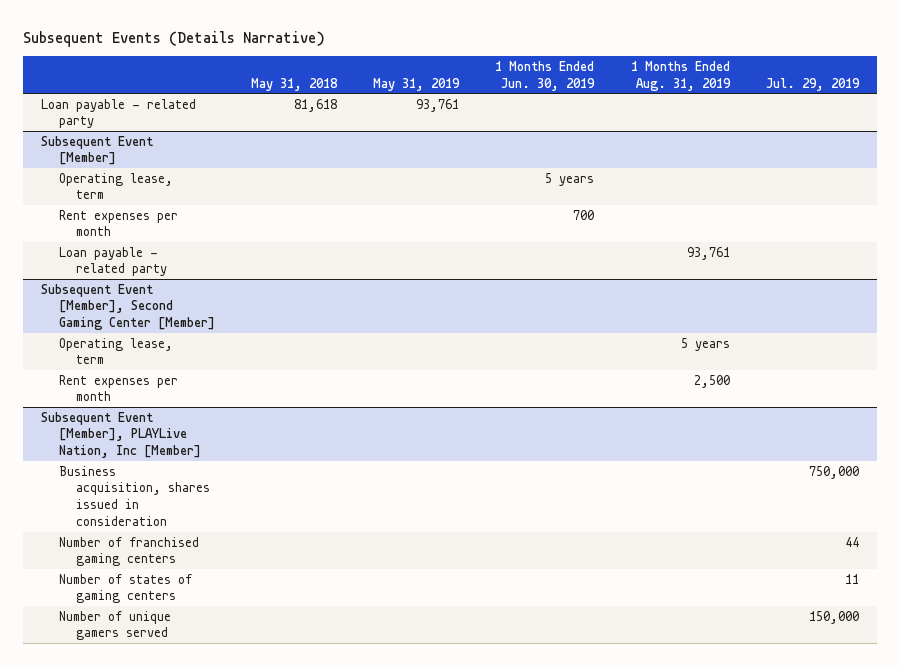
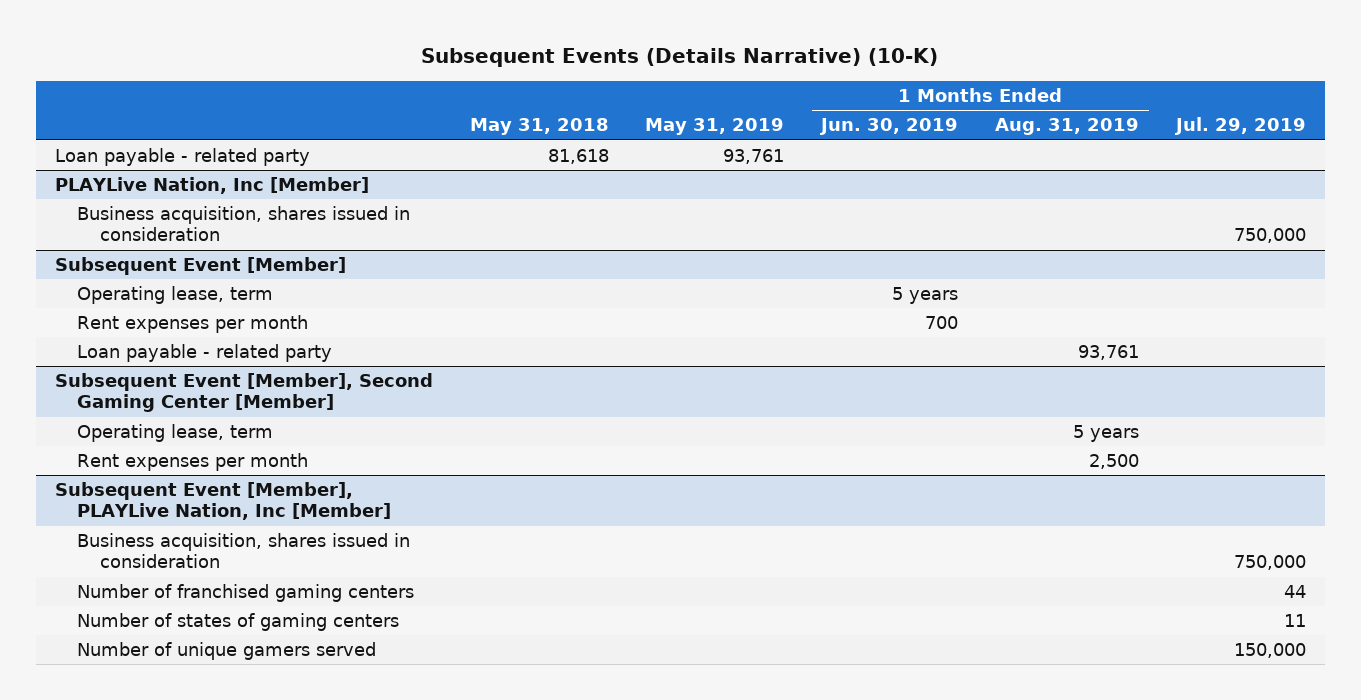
[23,31,326,48] Subsequent Events (Details Narrative) -> [421,48,939,68] Subsequent Events (Details Narrative) (10-K)
none -> [54,177,369,195] PLAYLive Nation, Inc [Member]
none -> [77,206,411,242] Business acquisition, shares issued in consideration

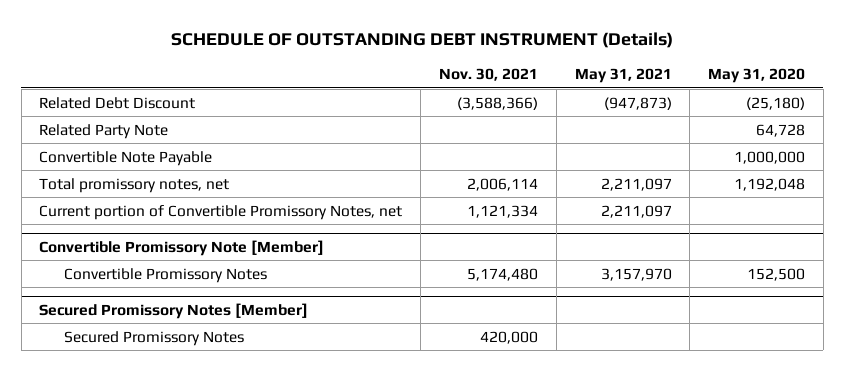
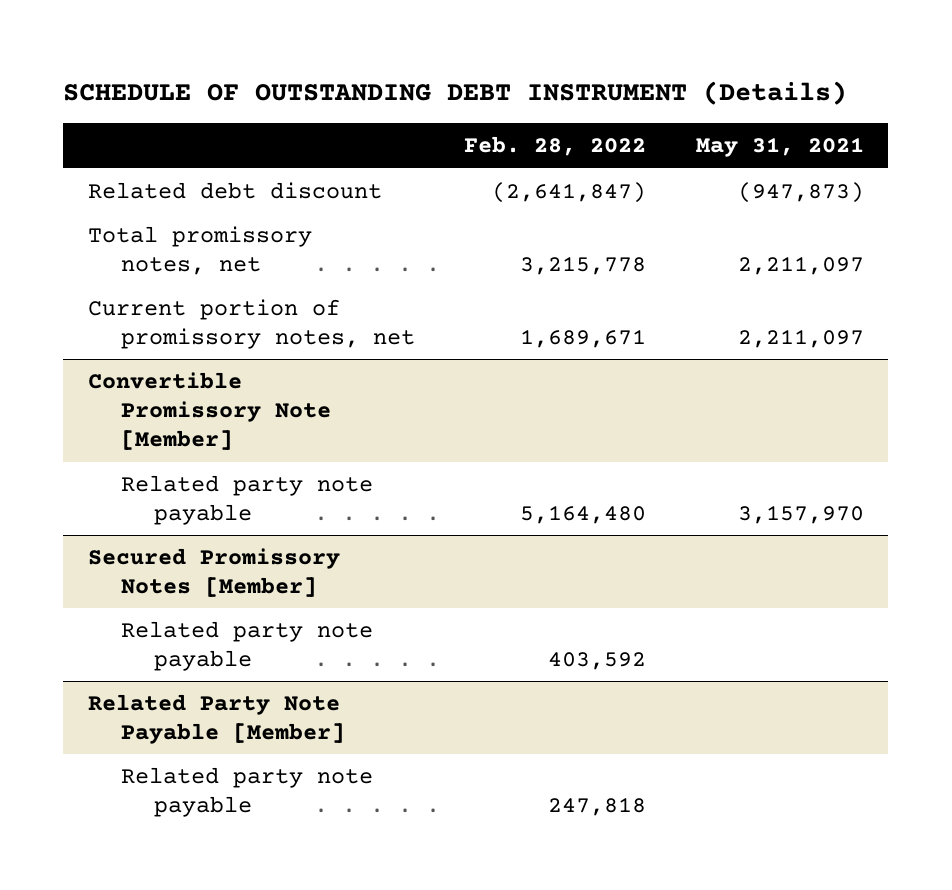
[438,68,538,82] Nov. 30, 2021 -> none
[708,68,806,84] May 31, 2020 -> none
none -> [464,136,647,157] Feb. 28, 2022
[39,123,169,139] Related Party Note -> none
[39,150,213,166] Convertible Note Payable -> none
[39,96,196,109] Related Debt Discount -> [88,182,383,200] Related debt discount
[39,204,403,220] Current portion of Convertible Promissory Notes, net -> [88,299,416,350] Current portion of promissory notes, net
[63,267,267,283] Convertible Promissory Notes -> [121,475,374,526] Related party note payable
[63,330,244,346] Secured Promissory Notes -> none
none -> [121,621,374,672] Related party note payable
none -> [88,694,346,745] Related Party Note Payable [Member]
none -> [121,767,374,818] Related party note payable

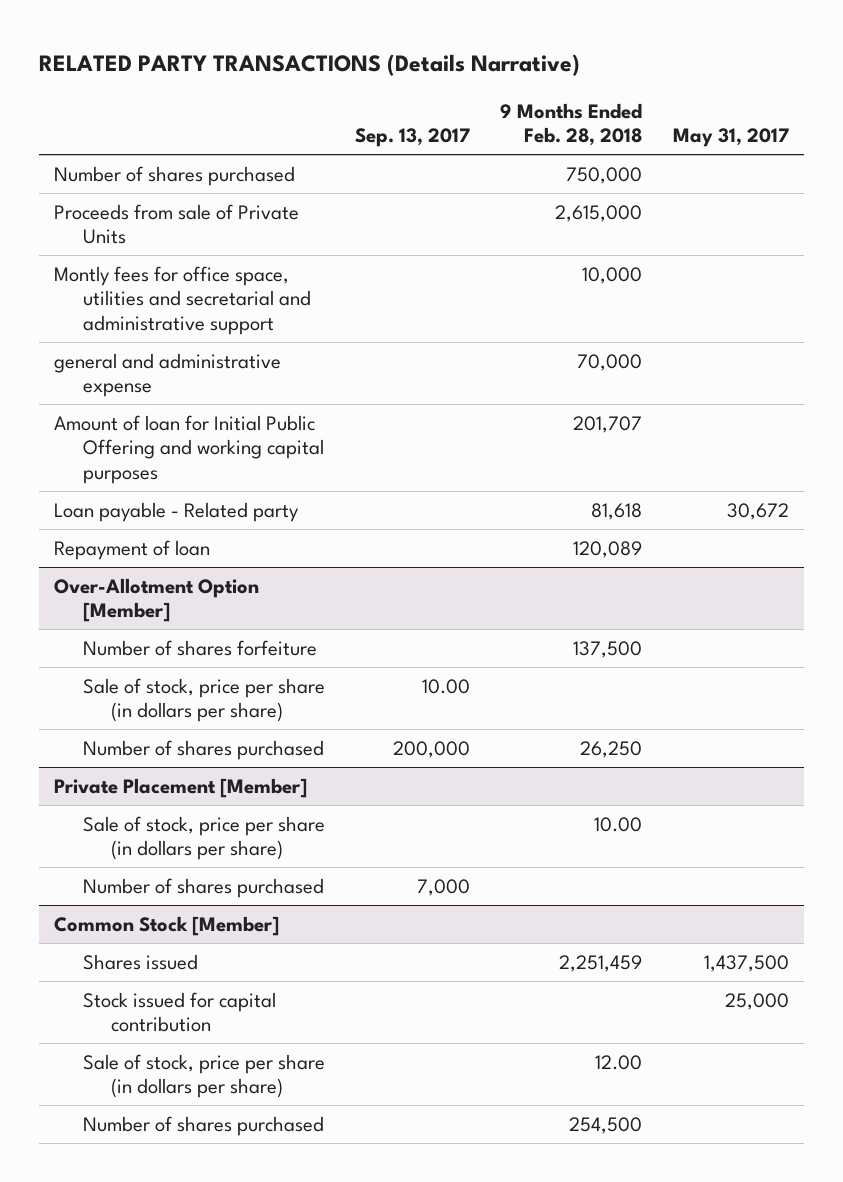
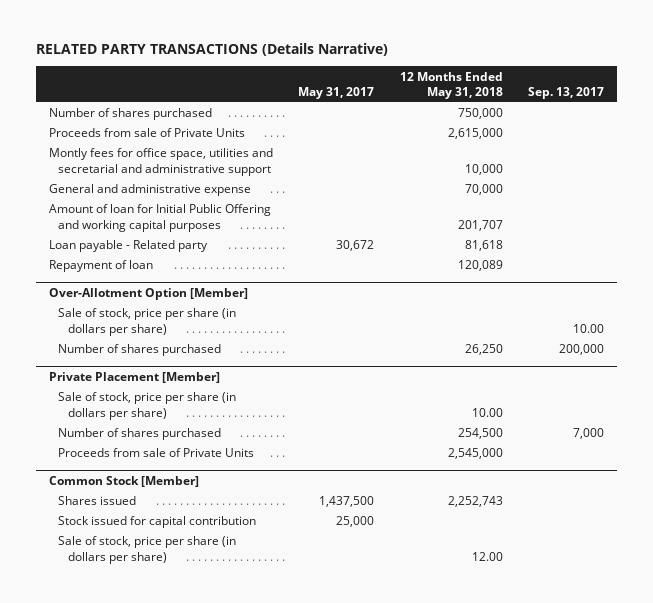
[500,102,643,147] 9 Months Ended Feb. 28, 2018 -> none
none -> [399,71,503,99] 12 Months Ended May 31, 2018
[54,352,282,398] general and administrative expense -> [48,184,251,197] General and administrative expense
[82,639,317,656] Number of shares forfeiture -> none
none -> [58,448,255,458] Proceeds from sale of Private Units
[82,1115,324,1136] Number of shares purchased -> none

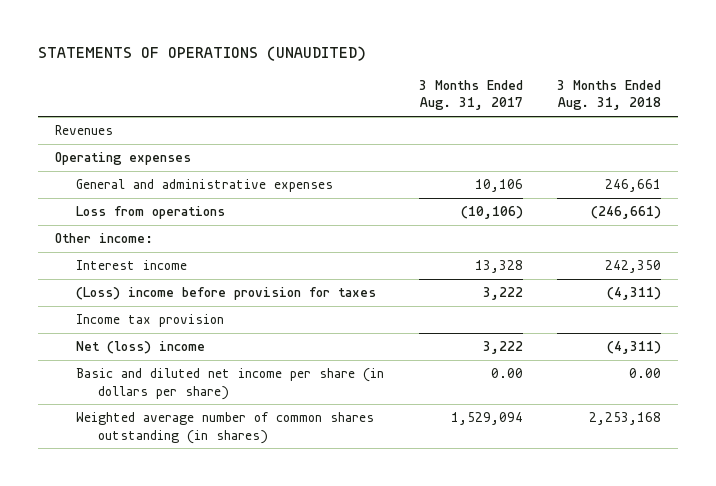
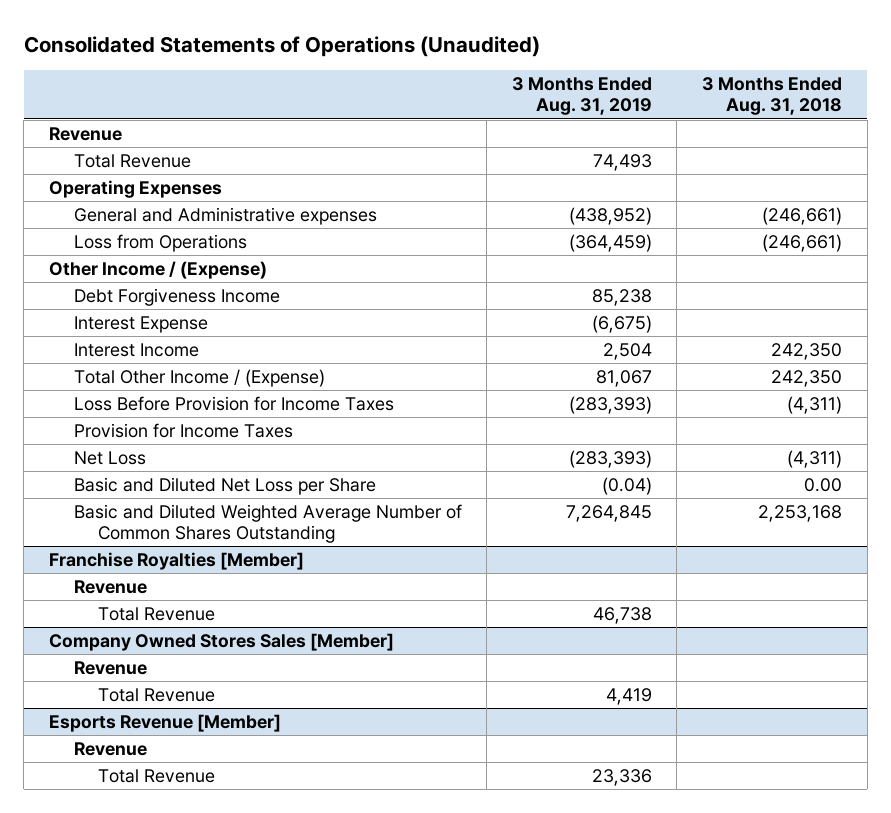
[37,46,366,62] STATEMENTS OF OPERATIONS (UNAUDITED) -> [23,35,540,57] Consolidated Statements of Operations (Unaudited)
[418,80,523,111] 3 Months Ended Aug. 31, 2017 -> none
none -> [511,77,652,116] 3 Months Ended Aug. 31, 2019
[54,125,113,136] Revenues -> none
none -> [48,126,122,141] Revenue
none -> [73,153,191,168] Total Revenue
[54,152,191,166] Operating expenses -> [48,179,222,198] Operating Expenses
[76,179,334,193] General and administrative expenses -> [73,206,377,225] General and Administrative expenses
[605,179,662,193] 246,661 -> [762,206,843,225] (246,661)
[76,206,226,220] Loss from operations -> [73,233,247,252] Loss from Operations
[54,233,153,244] Other income: -> [48,260,267,279] Other Income / (Expense)
none -> [73,287,280,306] Debt Forgiveness Income
none -> [73,315,208,333] Interest Expense
[76,260,188,271] Interest income -> [73,342,199,357] Interest Income
none -> [73,368,325,387] Total Other Income / (Expense)
[76,287,377,301] (Loss) income before provision for taxes -> [73,395,394,411] Loss Before Provision for Income Taxes
[76,314,225,328] Income tax provision -> [73,422,293,438] Provision for Income Taxes
[76,341,206,355] Net (loss) income -> [73,450,146,465] Net Loss
[76,368,385,400] Basic and diluted net income per share (in dollars per share) -> [73,476,376,495] Basic and Diluted Net Loss per Share
[76,412,375,444] Weighted average number of common shares outstanding (in shares) -> [73,503,462,544] Basic and Diluted Weighted Average Number of Common Shares Outstanding
none -> [48,551,304,570] Franchise Royalties [Member]
none -> [73,579,147,594] Revenue
none -> [98,606,216,621] Total Revenue
none -> [48,632,394,651] Company Owned Stores Sales [Member]
none -> [73,660,147,675] Revenue
none -> [98,687,216,702] Total Revenue
none -> [48,713,281,732] Esports Revenue [Member]
none -> [73,741,147,756] Revenue
none -> [98,768,216,783] Total Revenue

